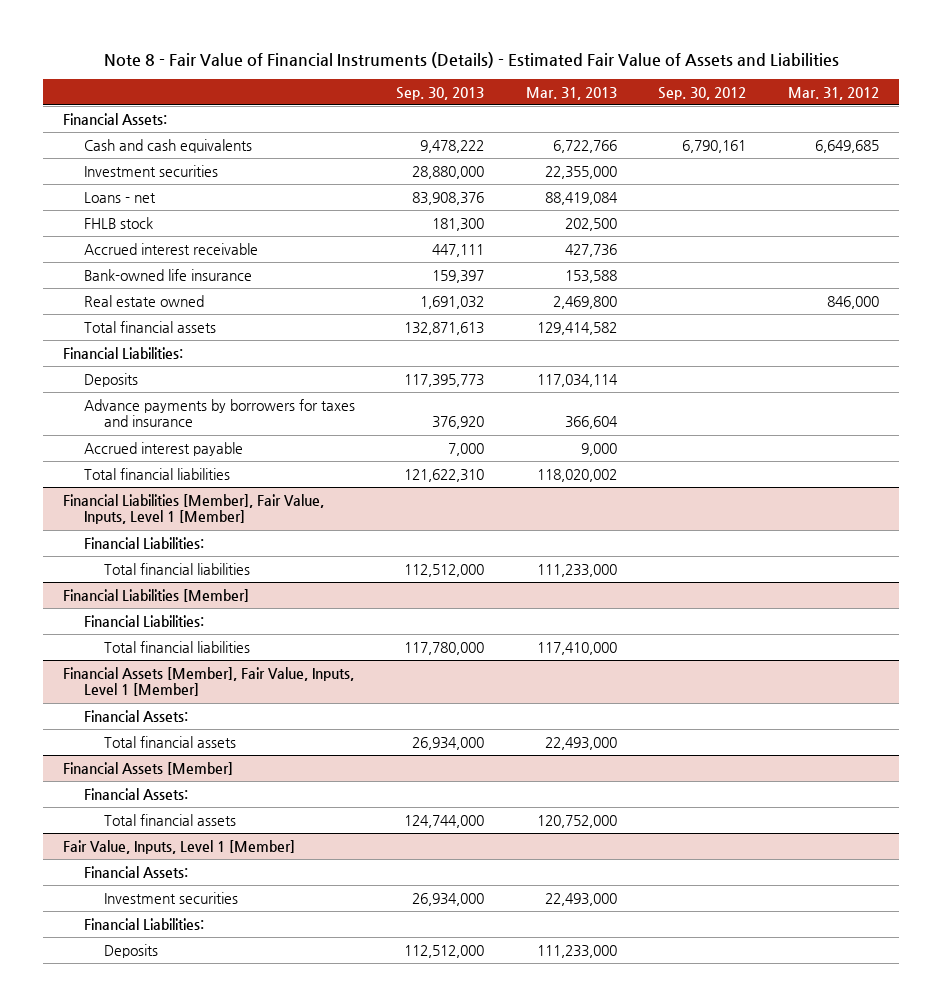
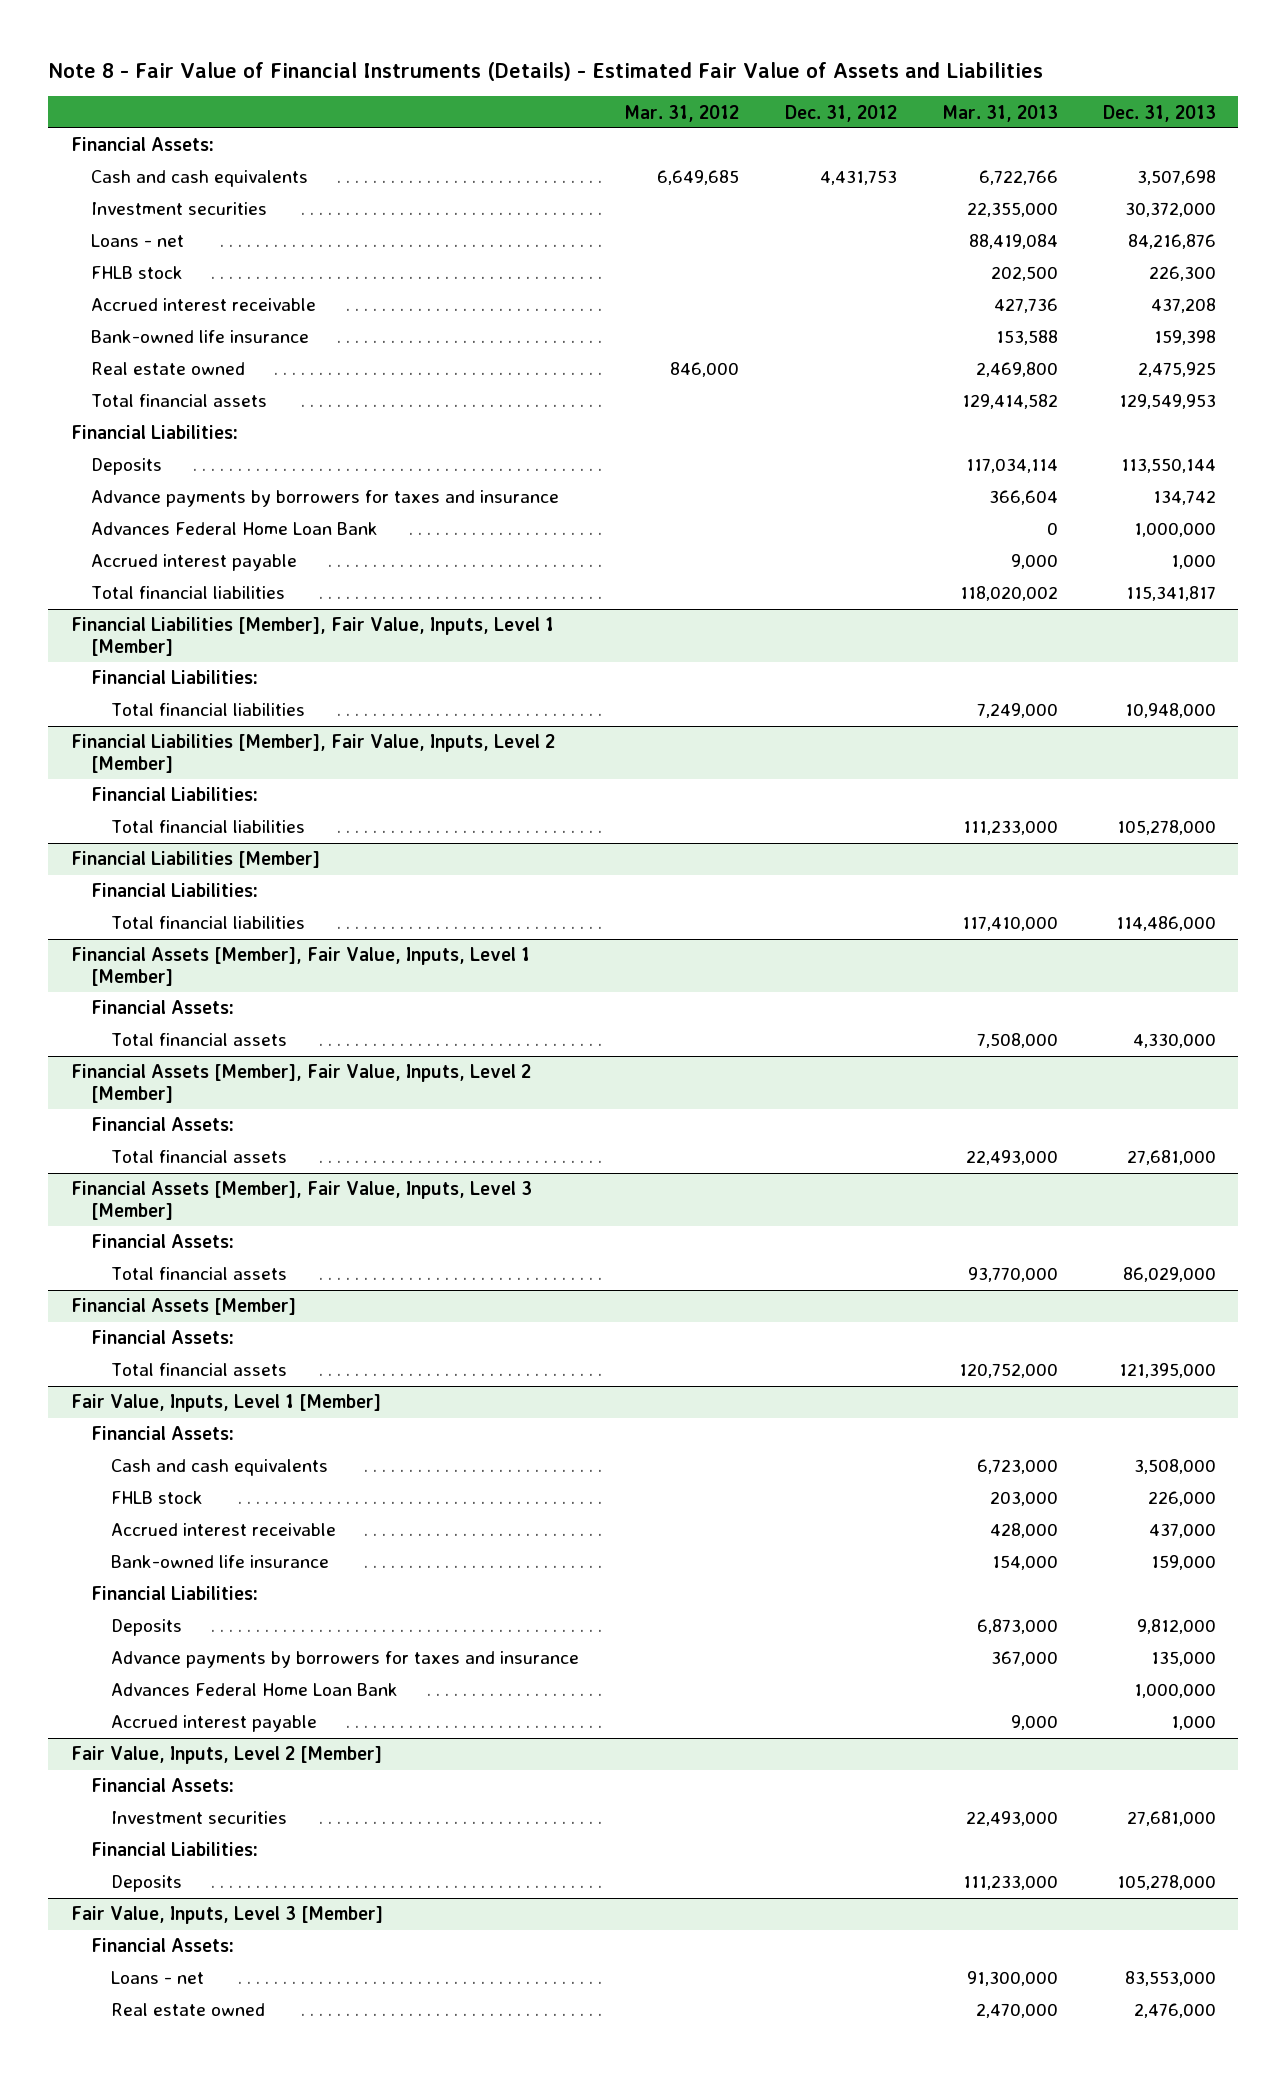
[396,86,485,100] Sep. 30, 2013 -> none
[658,86,747,100] Sep. 30, 2012 -> none
none -> [784,104,897,122] Dec. 31, 2012
none -> [1102,104,1216,122] Dec. 31, 2013
none -> [91,522,379,536] Advances Federal Home Loan Bank
none -> [111,703,306,717] Total financial liabilities
none -> [70,734,555,773] Financial Liabilities [Member], Fair Value, Inputs, Level 2 [Member]
none -> [91,787,259,802] Financial Liabilities:
none -> [111,1033,288,1047] Total financial assets
none -> [70,1064,531,1103] Financial Assets [Member], Fair Value, Inputs, Level 2 [Member]
none -> [91,1117,235,1132] Financial Assets:
none -> [70,1181,532,1220] Financial Assets [Member], Fair Value, Inputs, Level 3 [Member]
none -> [91,1234,235,1249] Financial Assets:
none -> [111,1267,288,1281] Total financial assets
none -> [111,1459,329,1477] Cash and cash equivalents
none -> [111,1491,204,1505] FHLB stock
none -> [111,1523,337,1537] Accrued interest receivable
none -> [111,1555,330,1569] Bank-owned life insurance
none -> [91,1586,259,1601] Financial Liabilities:
none -> [111,1619,183,1637] Deposits
none -> [111,1651,580,1669] Advance payments by borrowers for taxes and insurance
none -> [111,1683,399,1697] Advances Federal Home Loan Bank
none -> [111,1715,318,1733] Accrued interest payable
none -> [70,1746,382,1765] Fair Value, Inputs, Level 2 [Member]
none -> [91,1778,235,1793] Financial Assets:
none -> [70,1906,383,1925] Fair Value, Inputs, Level 3 [Member]
none -> [91,1938,235,1953] Financial Assets:
none -> [111,1971,205,1985] Loans - net
none -> [111,2003,266,2017] Real estate owned

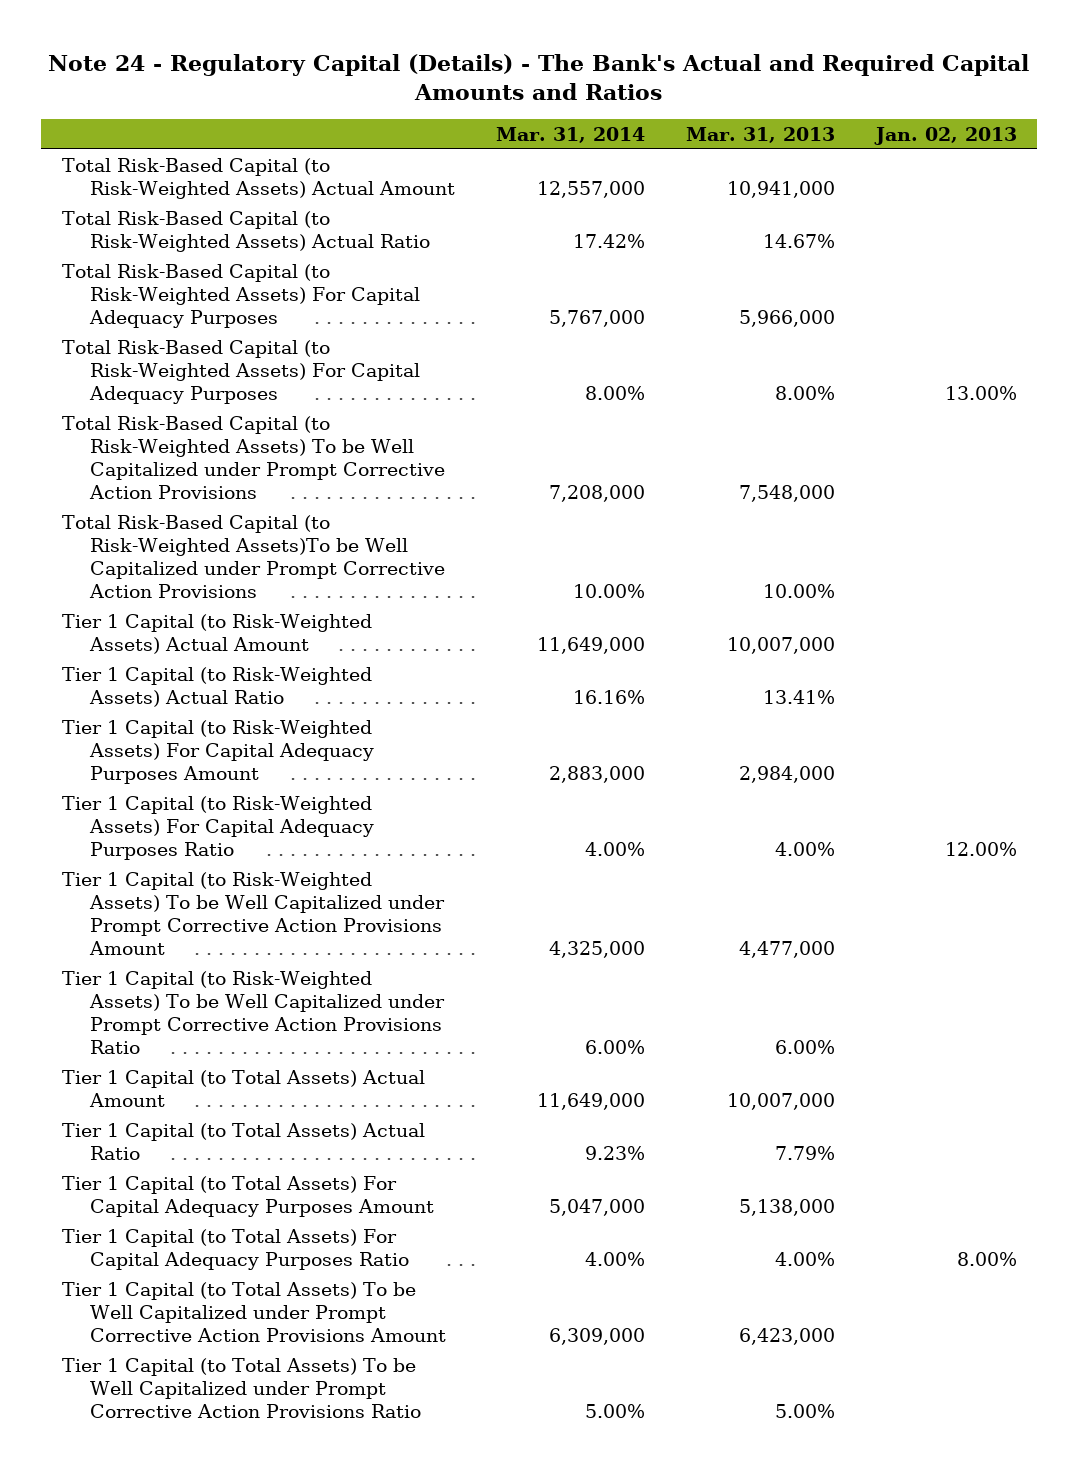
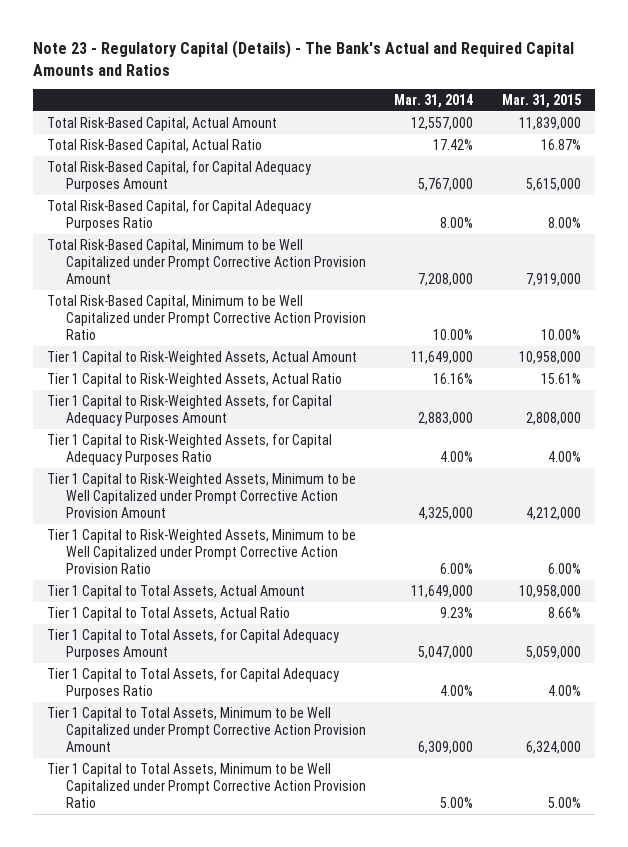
[48,53,1030,101] Note 24 - Regulatory Capital (Details) - The Bank's Actual and Required Capital Amounts and Ratios -> [32,40,574,76] Note 23 - Regulatory Capital (Details) - The Bank's Actual and Required Capital Amounts and Ratios
[685,127,835,144] Mar. 31, 2013 -> none
[873,127,1017,146] Jan. 02, 2013 -> none
none -> [501,93,581,108] Mar. 31, 2015
[61,157,456,199] Total Risk-Based Capital (to Risk-Weighted Assets) Actual Amount -> [46,116,277,131] Total Risk-Based Capital, Actual Amount
[61,210,431,252] Total Risk-Based Capital (to Risk-Weighted Assets) Actual Ratio -> [46,138,262,153] Total Risk-Based Capital, Actual Ratio
[61,263,421,328] Total Risk-Based Capital (to Risk-Weighted Assets) For Capital Adequacy Purposes -> [46,160,311,192] Total Risk-Based Capital, for Capital Adequacy Purposes Amount
[61,339,421,404] Total Risk-Based Capital (to Risk-Weighted Assets) For Capital Adequacy Purposes -> [46,199,311,231] Total Risk-Based Capital, for Capital Adequacy Purposes Ratio
[61,415,446,499] Total Risk-Based Capital (to Risk-Weighted Assets) To be Well Capitalized under Prompt Corrective Action Provisions -> [46,238,366,285] Total Risk-Based Capital, Minimum to be Well Capitalized under Prompt Corrective Action Provision Amount
[61,514,446,598] Total Risk-Based Capital (to Risk-Weighted Assets)To be Well Capitalized under Prompt Corrective Action Provisions -> [46,294,366,341] Total Risk-Based Capital, Minimum to be Well Capitalized under Prompt Corrective Action Provision Ratio
[61,613,372,654] Tier 1 Capital (to Risk-Weighted Assets) Actual Amount -> [46,350,357,365] Tier 1 Capital to Risk-Weighted Assets, Actual Amount
[61,666,372,707] Tier 1 Capital (to Risk-Weighted Assets) Actual Ratio -> [46,372,342,387] Tier 1 Capital to Risk-Weighted Assets, Actual Ratio
[61,719,375,784] Tier 1 Capital (to Risk-Weighted Assets) For Capital Adequacy Purposes Amount -> [46,394,332,426] Tier 1 Capital to Risk-Weighted Assets, for Capital Adequacy Purposes Amount
[61,795,375,860] Tier 1 Capital (to Risk-Weighted Assets) For Capital Adequacy Purposes Ratio -> [46,433,332,465] Tier 1 Capital to Risk-Weighted Assets, for Capital Adequacy Purposes Ratio
[61,871,446,955] Tier 1 Capital (to Risk-Weighted Assets) To be Well Capitalized under Prompt Corrective Action Provisions Amount -> [46,472,356,519] Tier 1 Capital to Risk-Weighted Assets, Minimum to be Well Capitalized under Prompt Corrective Action Provision Amount
[61,970,446,1054] Tier 1 Capital (to Risk-Weighted Assets) To be Well Capitalized under Prompt Corrective Action Provisions Ratio -> [46,528,356,575] Tier 1 Capital to Risk-Weighted Assets, Minimum to be Well Capitalized under Prompt Corrective Action Provision Ratio
[61,1069,425,1107] Tier 1 Capital (to Total Assets) Actual Amount -> [46,584,305,599] Tier 1 Capital to Total Assets, Actual Amount
[61,1122,425,1160] Tier 1 Capital (to Total Assets) Actual Ratio -> [46,606,290,621] Tier 1 Capital to Total Assets, Actual Ratio
[61,1175,435,1217] Tier 1 Capital (to Total Assets) For Capital Adequacy Purposes Amount -> [46,628,339,660] Tier 1 Capital to Total Assets, for Capital Adequacy Purposes Amount
[61,1228,410,1270] Tier 1 Capital (to Total Assets) For Capital Adequacy Purposes Ratio -> [46,667,339,699] Tier 1 Capital to Total Assets, for Capital Adequacy Purposes Ratio
[61,1281,447,1342] Tier 1 Capital (to Total Assets) To be Well Capitalized under Prompt Corrective Action Provisions Amount -> [46,706,366,753] Tier 1 Capital to Total Assets, Minimum to be Well Capitalized under Prompt Corrective Action Provision Amount
[61,1357,422,1418] Tier 1 Capital (to Total Assets) To be Well Capitalized under Prompt Corrective Action Provisions Ratio -> [46,762,366,809] Tier 1 Capital to Total Assets, Minimum to be Well Capitalized under Prompt Corrective Action Provision Ratio

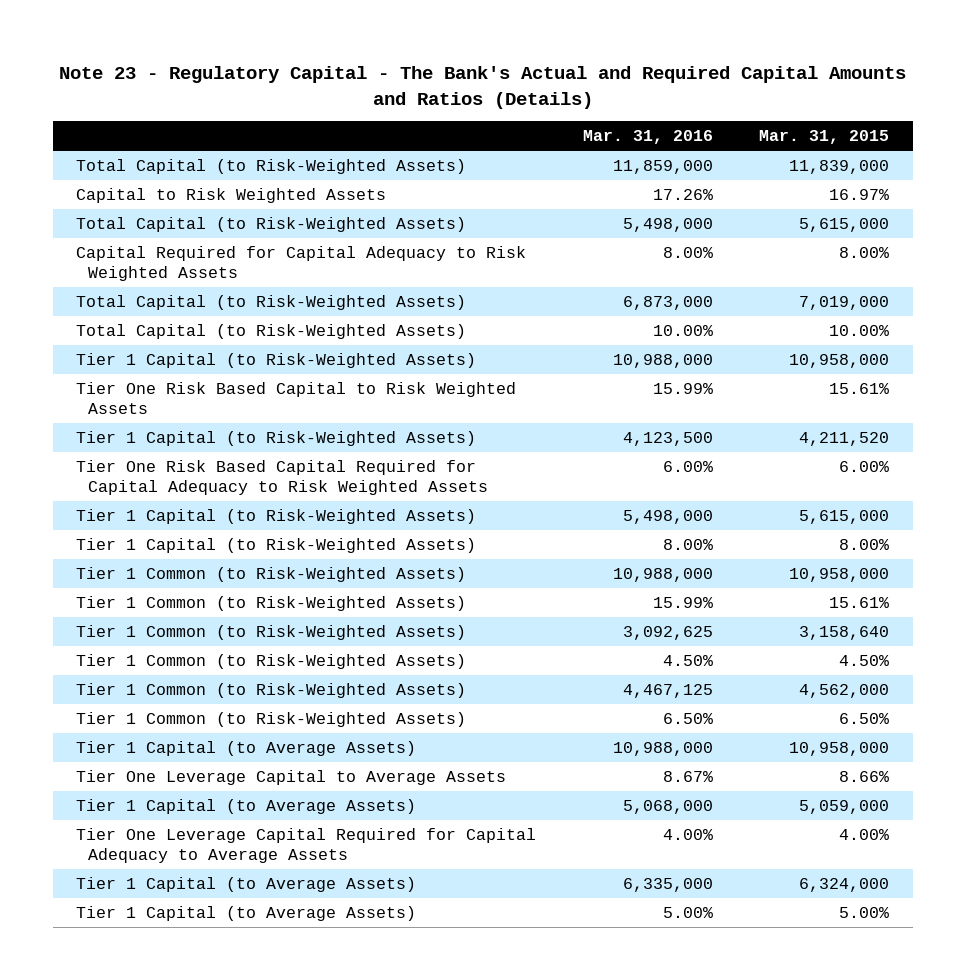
[32,40,574,76] Note 23 - Regulatory Capital (Details) - The Bank's Actual and Required Capital Amounts and Ratios -> [58,65,906,109] Note 23 - Regulatory Capital - The Bank's Actual and Required Capital Amounts and Ratios (Details)
[394,93,474,108] Mar. 31, 2014 -> none
none -> [582,130,713,145] Mar. 31, 2016
[46,116,277,131] Total Risk-Based Capital, Actual Amount -> [76,159,467,175] Total Capital (to Risk-Weighted Assets)
[46,138,262,153] Total Risk-Based Capital, Actual Ratio -> [76,188,387,204] Capital to Risk Weighted Assets
[540,138,581,150] 16.87% -> [829,189,890,201] 16.97%
[46,160,311,192] Total Risk-Based Capital, for Capital Adequacy Purposes Amount -> [76,217,467,233] Total Capital (to Risk-Weighted Assets)
[46,199,311,231] Total Risk-Based Capital, for Capital Adequacy Purposes Ratio -> [76,246,527,281] Capital Required for Capital Adequacy to Risk Weighted Assets
[46,238,366,285] Total Risk-Based Capital, Minimum to be Well Capitalized under Prompt Corrective Action Provision Amount -> [76,295,467,311] Total Capital (to Risk-Weighted Assets)
[525,273,581,287] 7,919,000 -> [799,296,890,311] 7,019,000
[46,294,366,341] Total Risk-Based Capital, Minimum to be Well Capitalized under Prompt Corrective Action Provision Ratio -> [76,324,467,340] Total Capital (to Risk-Weighted Assets)
[46,350,357,365] Tier 1 Capital to Risk-Weighted Assets, Actual Amount -> [76,353,477,369] Tier 1 Capital (to Risk-Weighted Assets)
[46,372,342,387] Tier 1 Capital to Risk-Weighted Assets, Actual Ratio -> [76,382,517,414] Tier One Risk Based Capital to Risk Weighted Assets
[46,394,332,426] Tier 1 Capital to Risk-Weighted Assets, for Capital Adequacy Purposes Amount -> [76,431,477,447] Tier 1 Capital (to Risk-Weighted Assets)
[525,411,581,425] 2,808,000 -> [799,432,890,447] 4,211,520
[46,433,332,465] Tier 1 Capital to Risk-Weighted Assets, for Capital Adequacy Purposes Ratio -> [76,460,489,495] Tier One Risk Based Capital Required for Capital Adequacy to Risk Weighted Assets
[547,450,581,462] 4.00% -> [839,461,890,473] 6.00%
[46,472,356,519] Tier 1 Capital to Risk-Weighted Assets, Minimum to be Well Capitalized under Prompt Corrective Action Provision Amount -> [76,509,477,525] Tier 1 Capital (to Risk-Weighted Assets)
[525,507,581,521] 4,212,000 -> [799,510,890,525] 5,615,000
[46,528,356,575] Tier 1 Capital to Risk-Weighted Assets, Minimum to be Well Capitalized under Prompt Corrective Action Provision Ratio -> [76,538,477,554] Tier 1 Capital (to Risk-Weighted Assets)
[547,563,581,575] 6.00% -> [839,539,890,551] 8.00%
none -> [76,567,467,583] Tier 1 Common (to Risk-Weighted Assets)
none -> [76,596,467,612] Tier 1 Common (to Risk-Weighted Assets)
none -> [76,625,467,641] Tier 1 Common (to Risk-Weighted Assets)
none -> [76,654,467,670] Tier 1 Common (to Risk-Weighted Assets)
none -> [76,683,467,699] Tier 1 Common (to Risk-Weighted Assets)
none -> [76,712,467,728] Tier 1 Common (to Risk-Weighted Assets)
[46,584,305,599] Tier 1 Capital to Total Assets, Actual Amount -> [76,741,417,757] Tier 1 Capital (to Average Assets)
[46,606,290,621] Tier 1 Capital to Total Assets, Actual Ratio -> [76,770,507,786] Tier One Leverage Capital to Average Assets
[46,628,339,660] Tier 1 Capital to Total Assets, for Capital Adequacy Purposes Amount -> [76,799,417,815] Tier 1 Capital (to Average Assets)
[46,667,339,699] Tier 1 Capital to Total Assets, for Capital Adequacy Purposes Ratio -> [76,828,537,863] Tier One Leverage Capital Required for Capital Adequacy to Average Assets
[46,706,366,753] Tier 1 Capital to Total Assets, Minimum to be Well Capitalized under Prompt Corrective Action Provision Amount -> [76,877,417,893] Tier 1 Capital (to Average Assets)
[46,762,366,809] Tier 1 Capital to Total Assets, Minimum to be Well Capitalized under Prompt Corrective Action Provision Ratio -> [76,906,417,922] Tier 1 Capital (to Average Assets)

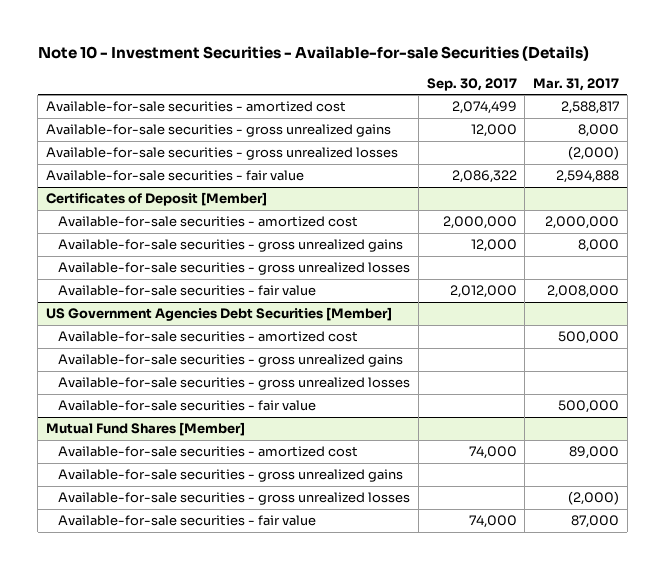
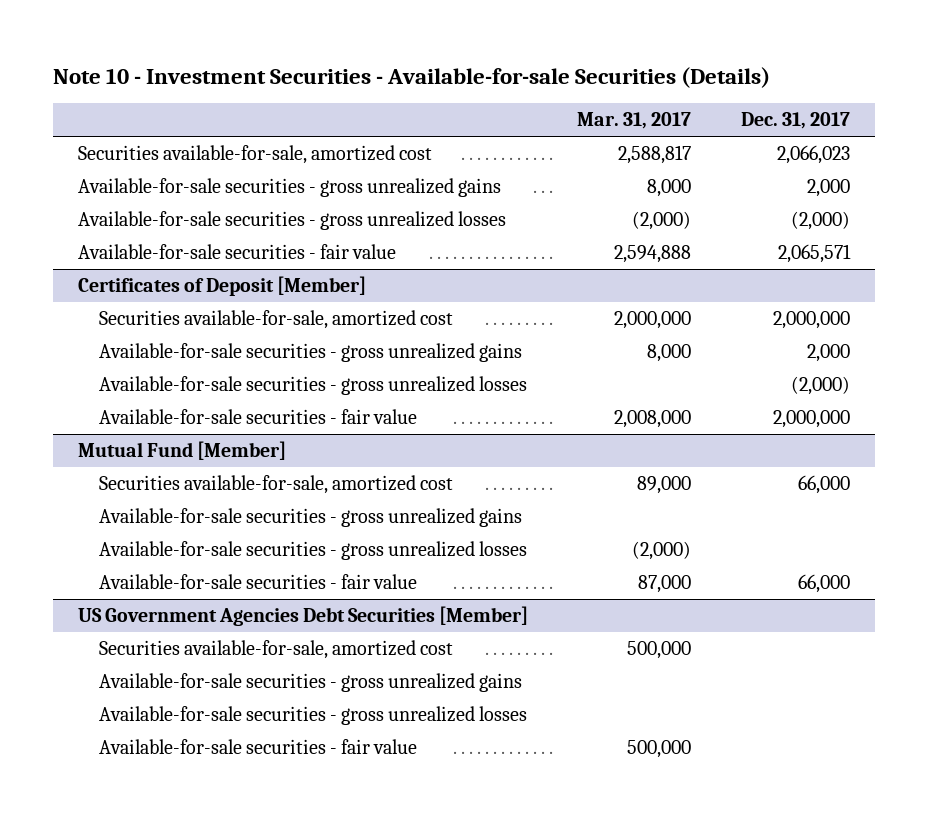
[426,77,517,91] Sep. 30, 2017 -> none
none -> [741,112,851,130] Dec. 31, 2017
[45,101,346,113] Available-for-sale securities - amortized cost -> [77,145,432,165] Securities available-for-sale, amortized cost
[58,216,359,228] Available-for-sale securities - amortized cost -> [98,310,453,330] Securities available-for-sale, amortized cost
none -> [77,441,286,461] Mutual Fund [Member]
none -> [98,475,453,495] Securities available-for-sale, amortized cost
none -> [98,508,522,528] Available-for-sale securities - gross unrealized gains
none -> [98,541,527,561] Available-for-sale securities - gross unrealized losses
none -> [98,574,417,590] Available-for-sale securities - fair value
[58,331,359,343] Available-for-sale securities - amortized cost -> [98,640,453,660] Securities available-for-sale, amortized cost
[45,422,245,437] Mutual Fund Shares [Member] -> none
[58,446,359,458] Available-for-sale securities - amortized cost -> none
[58,469,404,483] Available-for-sale securities - gross unrealized gains -> none
[58,492,411,506] Available-for-sale securities - gross unrealized losses -> none
[58,515,317,527] Available-for-sale securities - fair value -> none

